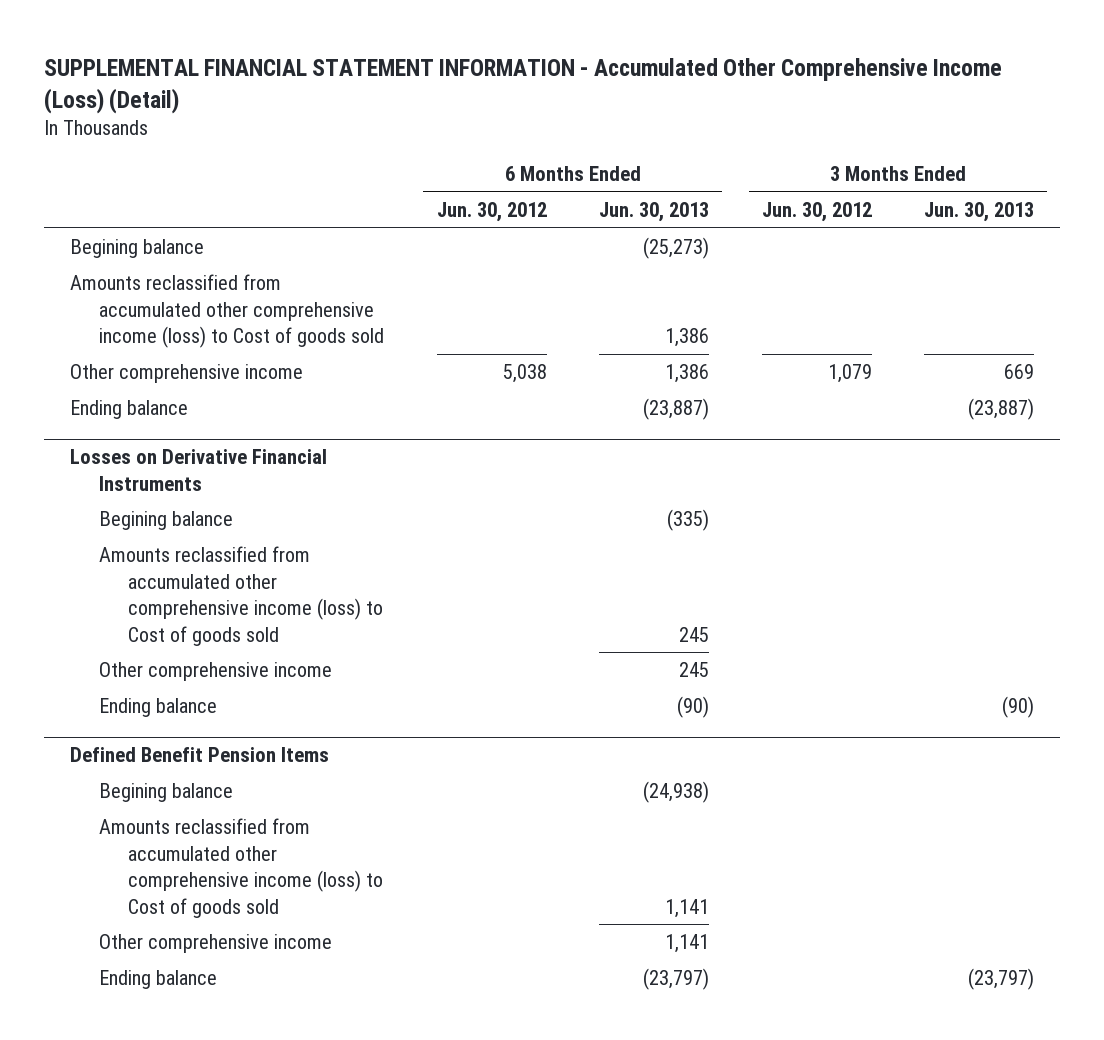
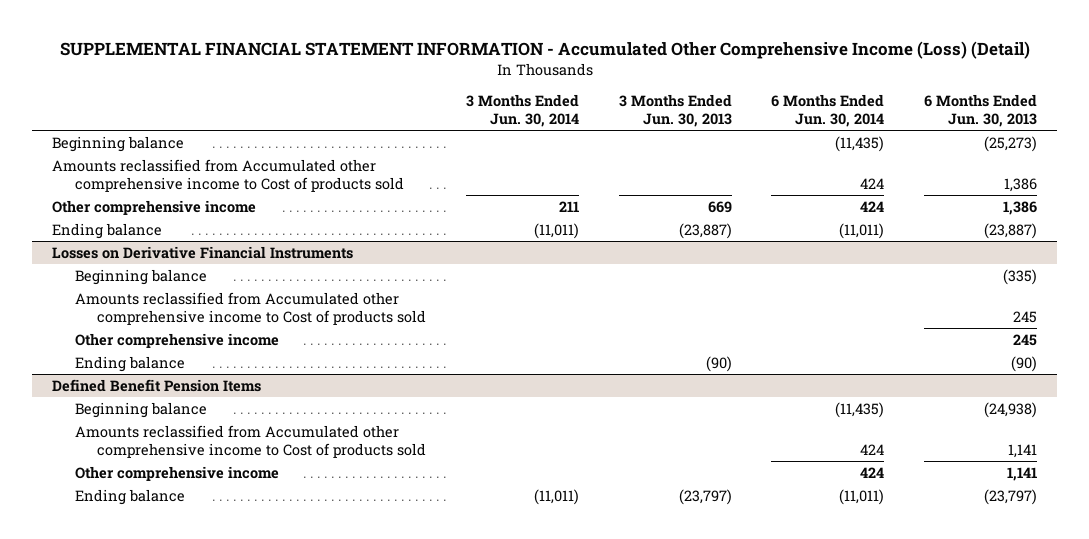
[436,201,547,222] Jun. 30, 2012 -> none
[761,201,872,222] Jun. 30, 2012 -> none
none -> [465,94,579,128] 3 Months Ended Jun. 30, 2014
none -> [771,94,885,128] 6 Months Ended Jun. 30, 2014
[69,239,204,259] Begining balance -> [51,135,184,152] Beginning balance
[69,274,385,349] Amounts reclassified from accumulated other comprehensive income (loss) to Cost of goods sold -> [51,158,404,192] Amounts reclassified from Accumulated other comprehensive income to Cost of products sold
[99,511,234,531] Begining balance -> [74,268,207,285] Beginning balance
[99,546,384,646] Amounts reclassified from accumulated other comprehensive income (loss) to Cost of goods sold -> [74,291,427,325] Amounts reclassified from Accumulated other comprehensive income to Cost of products sold
[99,783,234,803] Begining balance -> [74,401,207,418] Beginning balance
[99,818,384,918] Amounts reclassified from accumulated other comprehensive income (loss) to Cost of goods sold -> [74,424,427,458] Amounts reclassified from Accumulated other comprehensive income to Cost of products sold

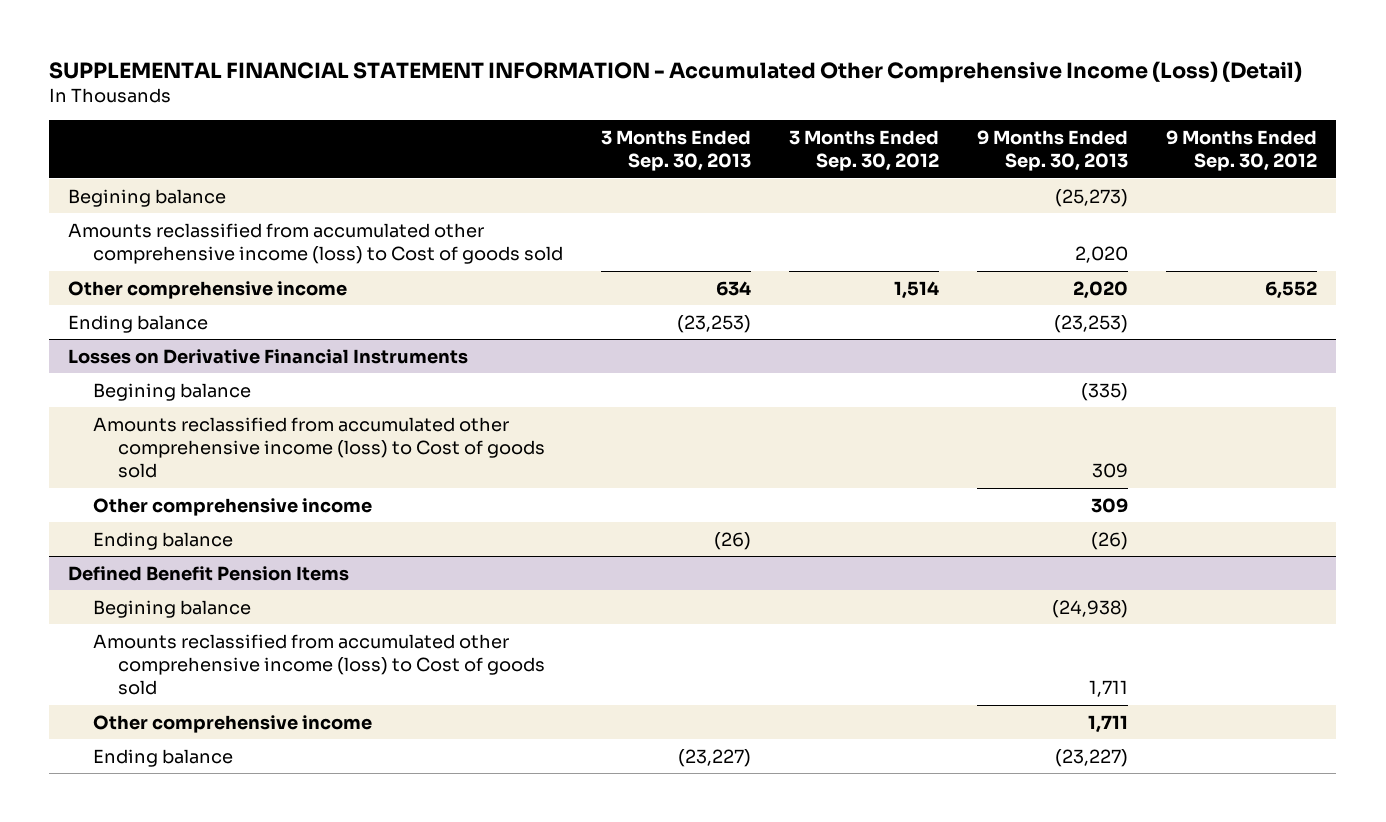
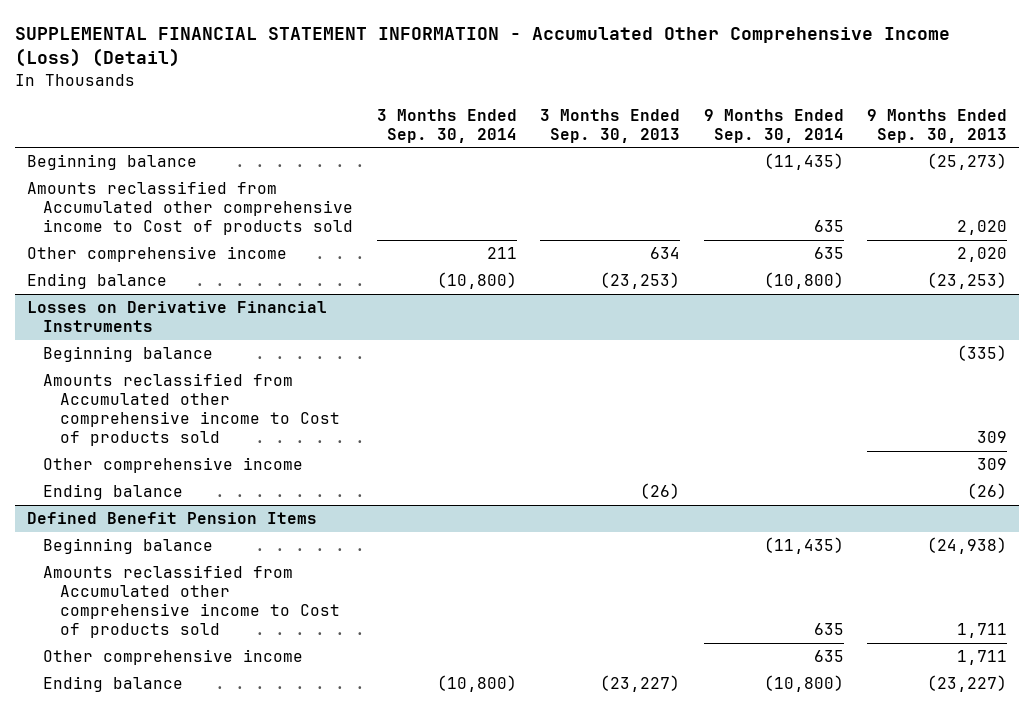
[789,130,940,172] 3 Months Ended Sep. 30, 2012 -> none
[1166,130,1318,172] 9 Months Ended Sep. 30, 2012 -> none
none -> [376,108,517,143] 3 Months Ended Sep. 30, 2014
none -> [703,108,844,143] 9 Months Ended Sep. 30, 2014
[68,188,227,207] Begining balance -> [27,154,198,171] Beginning balance
[68,222,564,265] Amounts reclassified from accumulated other comprehensive income (loss) to Cost of goods sold -> [27,181,354,236] Amounts reclassified from Accumulated other comprehensive income to Cost of products sold
[93,382,252,401] Begining balance -> [43,346,214,363] Beginning balance
[93,416,545,479] Amounts reclassified from accumulated other comprehensive income (loss) to Cost of goods sold -> [43,373,340,447] Amounts reclassified from Accumulated other comprehensive income to Cost of products sold
[93,599,252,618] Begining balance -> [43,538,214,555] Beginning balance
[93,633,545,696] Amounts reclassified from accumulated other comprehensive income (loss) to Cost of goods sold -> [43,565,340,639] Amounts reclassified from Accumulated other comprehensive income to Cost of products sold

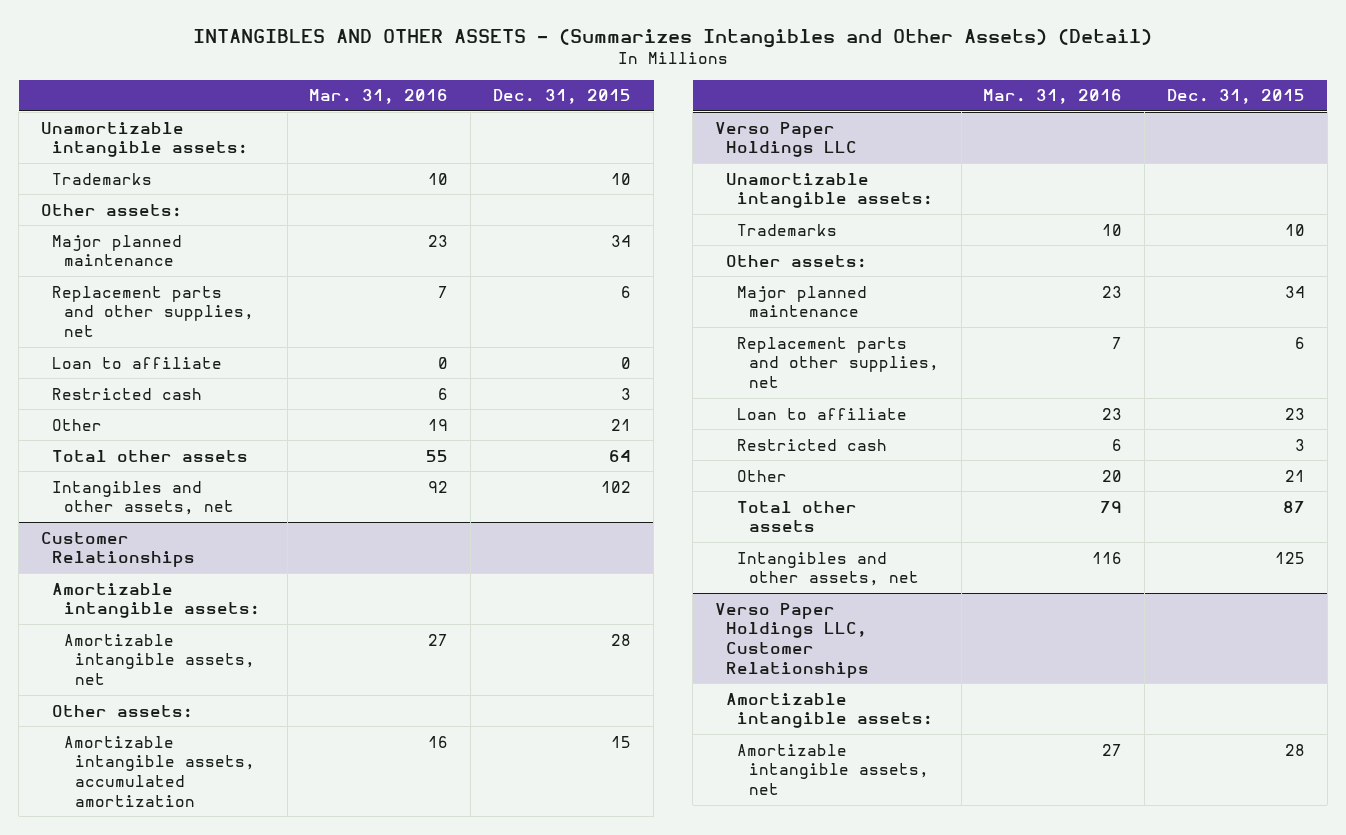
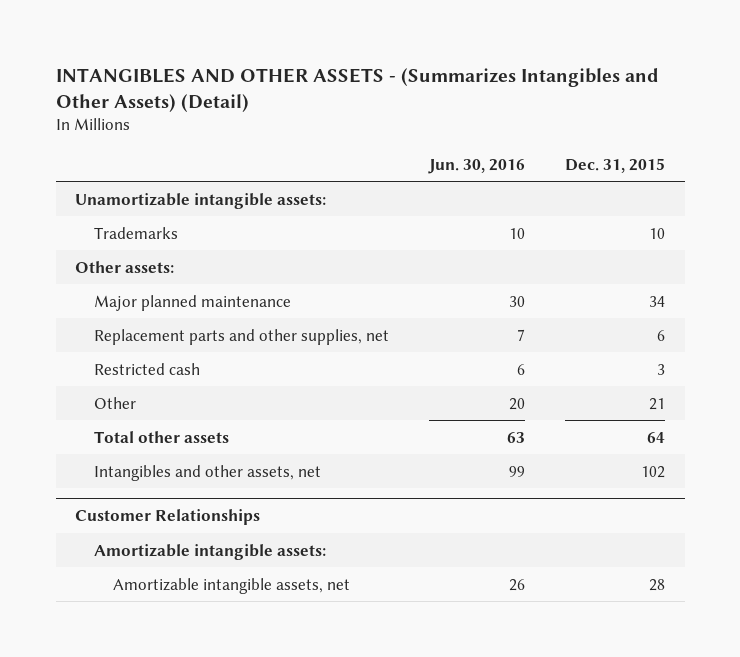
[309,89,449,105] Mar. 31, 2016 -> none
none -> [428,158,526,174] Jun. 30, 2016
[52,356,223,369] Loan to affiliate -> none
[52,704,194,718] Other assets: -> none
[63,735,255,807] Amortizable intangible assets, accumulated amortization -> none
[714,121,858,158] Verso Paper Holdings LLC -> none
[726,172,934,209] Unamortizable intangible assets: -> none
[737,223,838,236] Trademarks -> none
[726,254,868,268] Other assets: -> none
[737,285,868,318] Major planned maintenance -> none
[737,336,939,388] Replacement parts and other supplies, net -> none
[737,407,908,420] Loan to affiliate -> none
[737,438,888,451] Restricted cash -> none
[737,469,788,482] Other -> none
[737,500,858,533] Total other assets -> none
[737,551,919,587] Intangibles and other assets, net -> none
[714,602,870,678] Verso Paper Holdings LLC, Customer Relationships -> none
[726,692,934,729] Amortizable intangible assets: -> none
[737,743,929,795] Amortizable intangible assets, net -> none

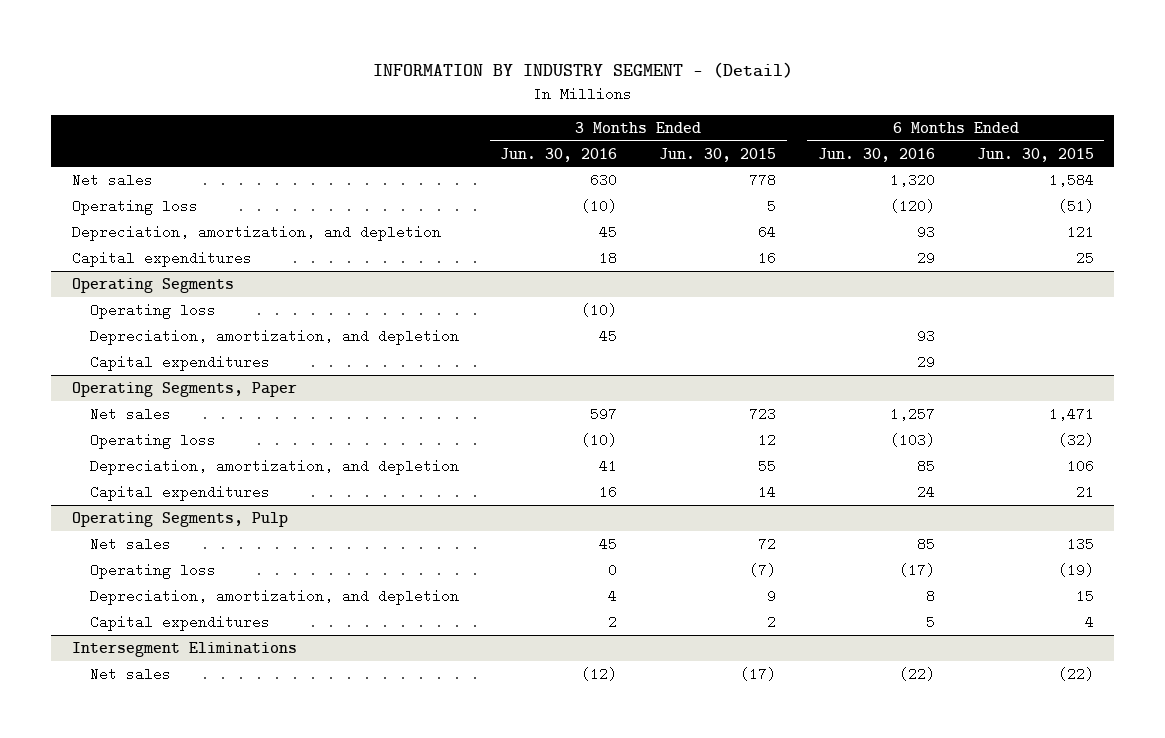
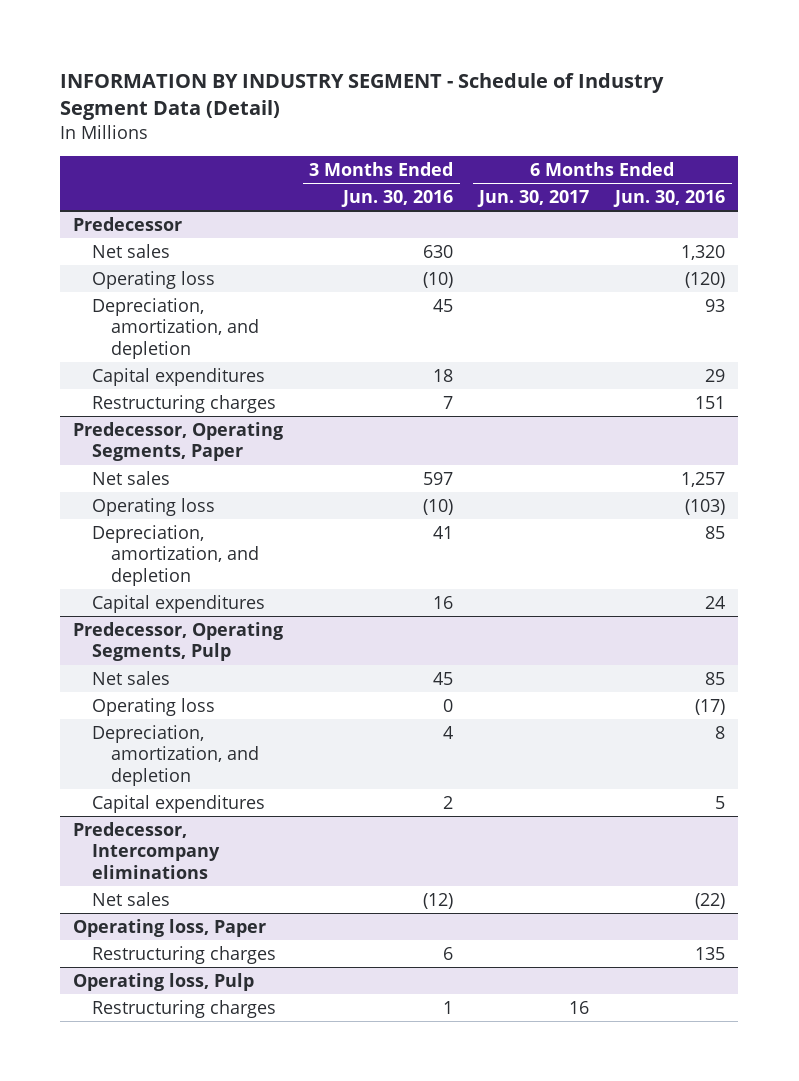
[372,62,793,79] INFORMATION BY INDUSTRY SEGMENT - (Detail) -> [60,72,665,120] INFORMATION BY INDUSTRY SEGMENT - Schedule of Industry Segment Data (Detail)
[659,147,777,162] Jun. 30, 2015 -> none
[976,147,1094,162] Jun. 30, 2015 -> none
none -> [477,190,590,208] Jun. 30, 2017
none -> [73,216,183,231] Predecessor
[71,277,234,293] Operating Segments -> none
[89,302,216,319] Operating loss -> none
[89,328,459,345] Depreciation, amortization, and depletion -> none
[89,354,270,371] Capital expenditures -> none
none -> [92,394,277,413] Restructuring charges
[71,381,297,397] Operating Segments, Paper -> [73,421,284,462] Predecessor, Operating Segments, Paper
[71,511,288,527] Operating Segments, Pulp -> [73,621,284,662] Predecessor, Operating Segments, Pulp
[71,641,297,657] Intersegment Eliminations -> none
none -> [73,821,221,879] Predecessor, Intercompany eliminations
none -> [73,918,267,937] Operating loss, Paper
none -> [92,945,277,964] Restructuring charges
none -> [73,972,255,991] Operating loss, Pulp
none -> [92,999,277,1018] Restructuring charges

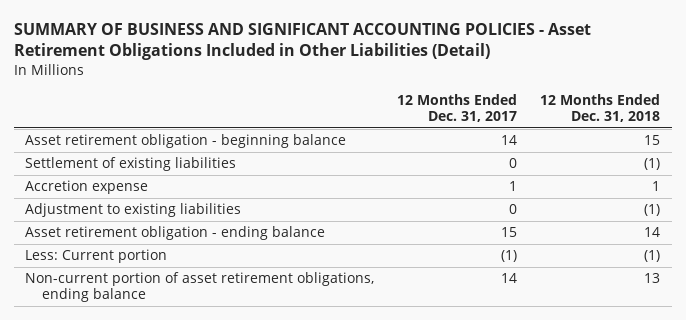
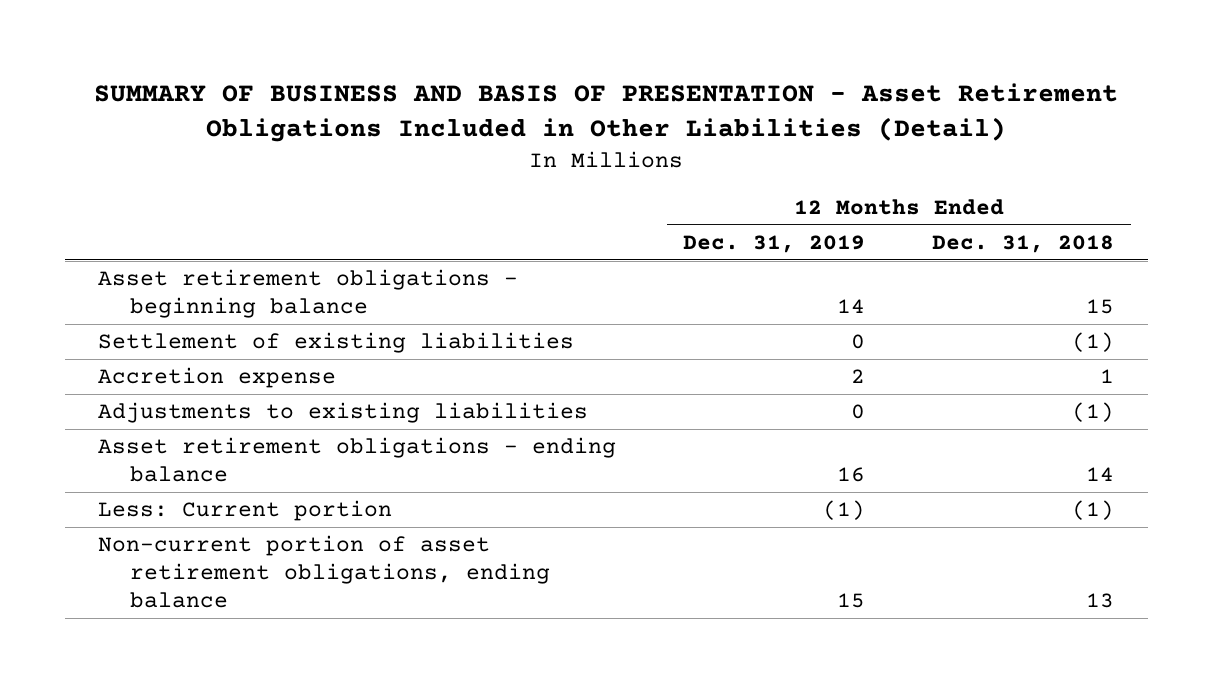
[13,22,591,61] SUMMARY OF BUSINESS AND SIGNIFICANT ACCOUNTING POLICIES - Asset Retirement Obligations Included in Other Liabilities (Detail) -> [94,82,1119,143] SUMMARY OF BUSINESS AND BASIS OF PRESENTATION - Asset Retirement Obligations Included in Other Liabilities (Detail)
[397,93,518,123] 12 Months Ended Dec. 31, 2017 -> none
none -> [683,235,866,254] Dec. 31, 2019
[25,134,347,149] Asset retirement obligation - beginning balance -> [98,269,519,318] Asset retirement obligations - beginning balance
[25,203,242,218] Adjustment to existing liabilities -> [98,402,589,424] Adjustments to existing liabilities
[25,226,326,241] Asset retirement obligation - ending balance -> [98,437,617,482] Asset retirement obligations - ending balance

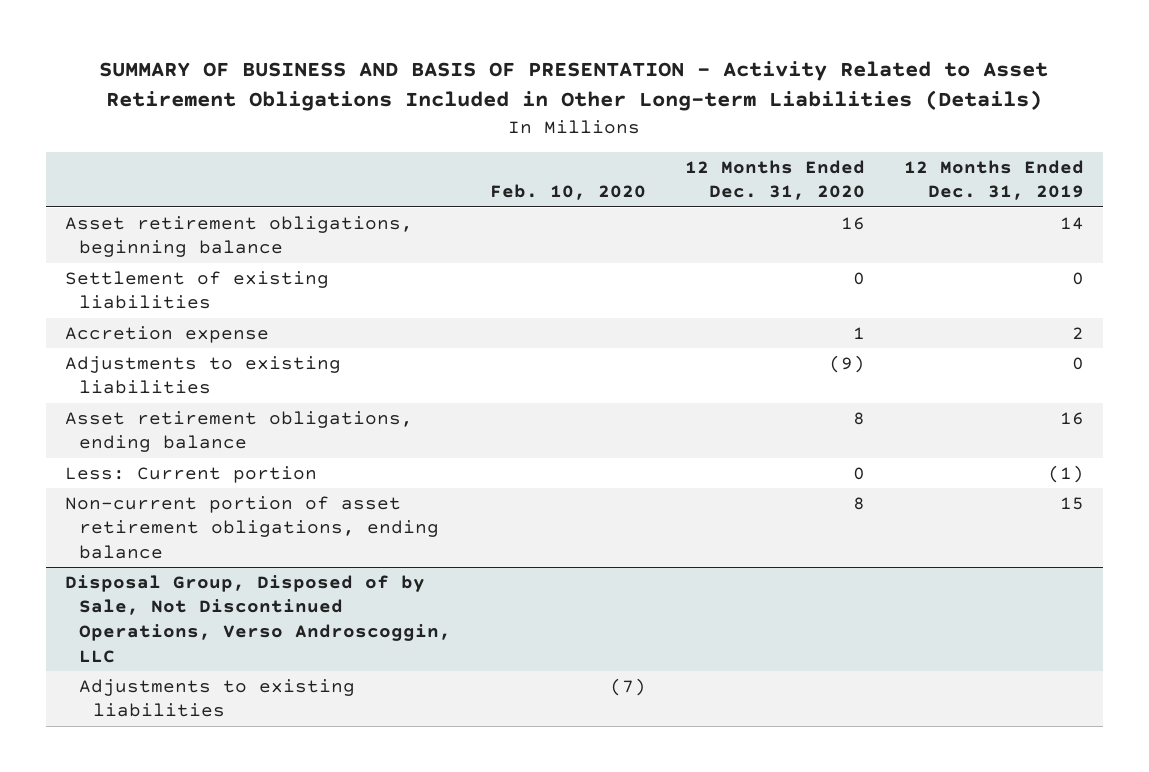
[94,82,1119,143] SUMMARY OF BUSINESS AND BASIS OF PRESENTATION - Asset Retirement Obligations Included in Other Liabilities (Detail) -> [99,60,1049,112] SUMMARY OF BUSINESS AND BASIS OF PRESENTATION - Activity Related to Asset Retirement Obligations Included in Other Long-term Liabilities (Details)
[932,235,1115,254] Dec. 31, 2018 -> none
none -> [489,184,646,201] Feb. 10, 2020
none -> [684,159,865,201] 12 Months Ended Dec. 31, 2020
[98,269,519,318] Asset retirement obligations - beginning balance -> [65,215,414,258] Asset retirement obligations, beginning balance
[98,437,617,482] Asset retirement obligations - ending balance -> [65,410,414,453] Asset retirement obligations, ending balance
none -> [65,574,451,663] Disposal Group, Disposed of by Sale, Not Discontinued Operations, Verso Androscoggin, LLC
none -> [78,678,355,718] Adjustments to existing liabilities

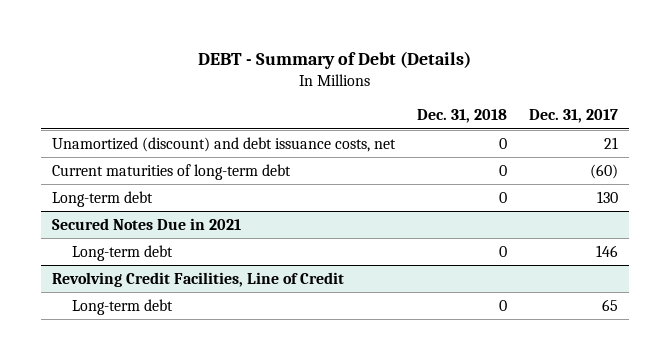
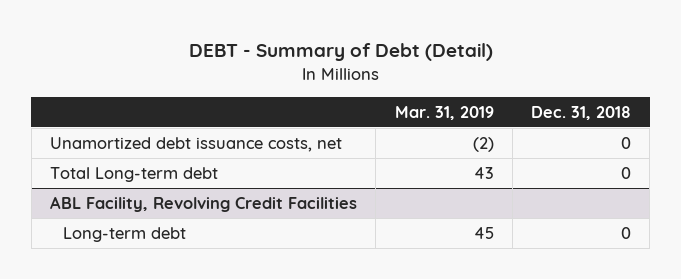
[197,50,471,69] DEBT - Summary of Debt (Details) -> [188,43,493,62] DEBT - Summary of Debt (Detail)
[528,109,618,124] Dec. 31, 2017 -> none
none -> [394,105,494,120] Mar. 31, 2019
[51,163,291,180] Current maturities of long-term debt -> none
[51,217,241,230] Secured Notes Due in 2021 -> none
[72,244,174,261] Long-term debt -> none
[51,271,344,287] Revolving Credit Facilities, Line of Credit -> none
[51,136,396,152] Unamortized (discount) and debt issuance costs, net -> [50,137,343,153] Unamortized debt issuance costs, net
[51,190,153,207] Long-term debt -> [50,167,219,183] Total Long-term debt
none -> [50,196,358,213] ABL Facility, Revolving Credit Facilities

